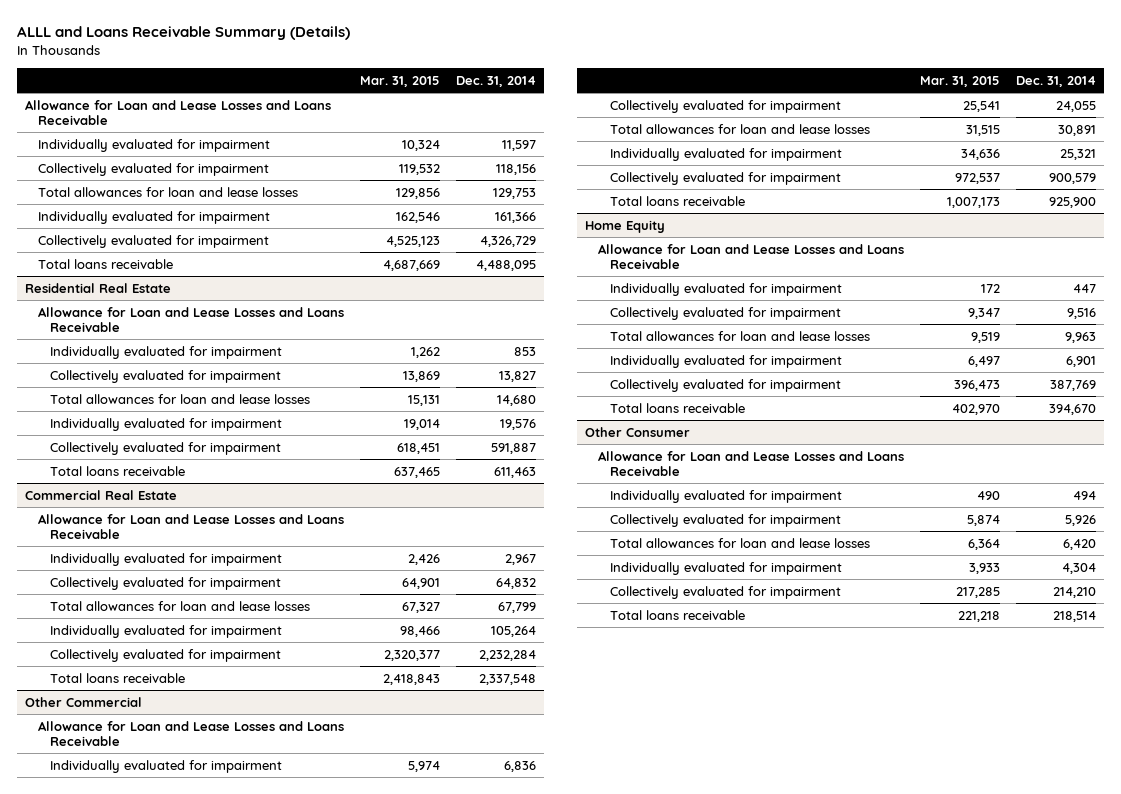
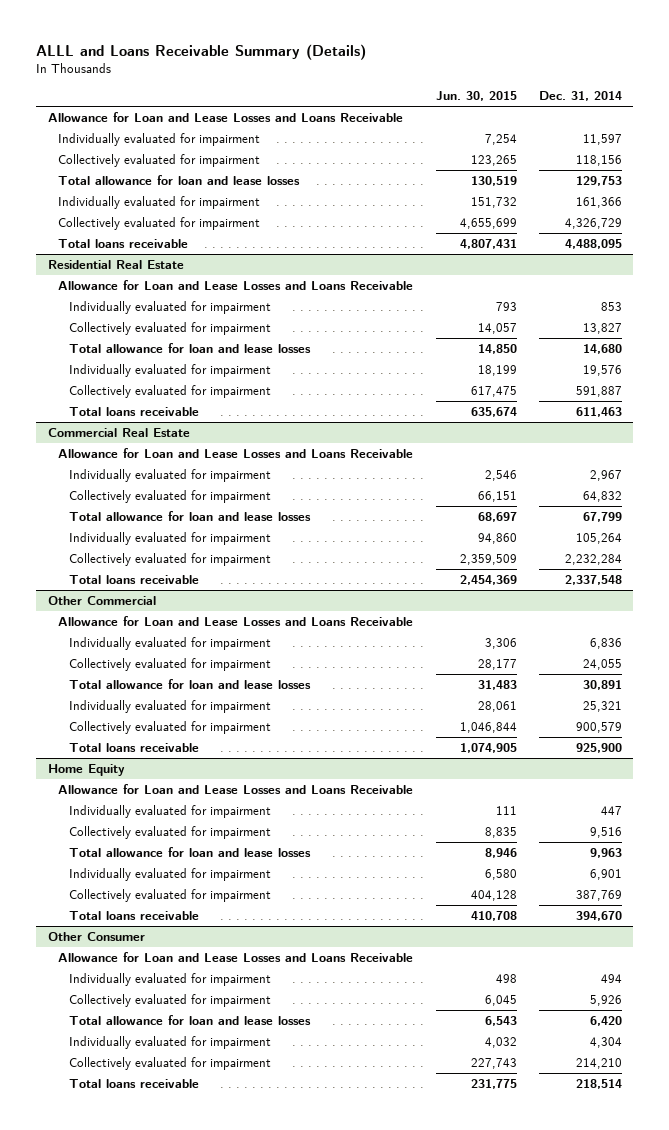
[359,75,440,87] Mar. 31, 2015 -> none
none -> [435,91,517,102] Jun. 30, 2015
[37,186,298,197] Total allowances for loan and lease losses -> [58,174,301,185] Total allowance for loan and lease losses
[50,393,311,404] Total allowances for loan and lease losses -> [68,342,311,353] Total allowance for loan and lease losses
[50,600,311,611] Total allowances for loan and lease losses -> [68,510,311,521] Total allowance for loan and lease losses
[610,123,871,134] Total allowances for loan and lease losses -> [68,678,311,689] Total allowance for loan and lease losses
[610,330,871,341] Total allowances for loan and lease losses -> [68,846,311,857] Total allowance for loan and lease losses
[610,537,871,548] Total allowances for loan and lease losses -> [68,1014,311,1025] Total allowance for loan and lease losses

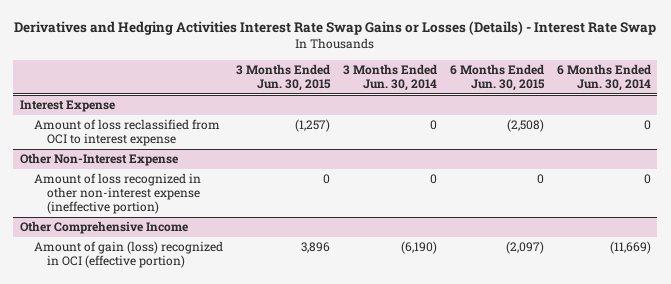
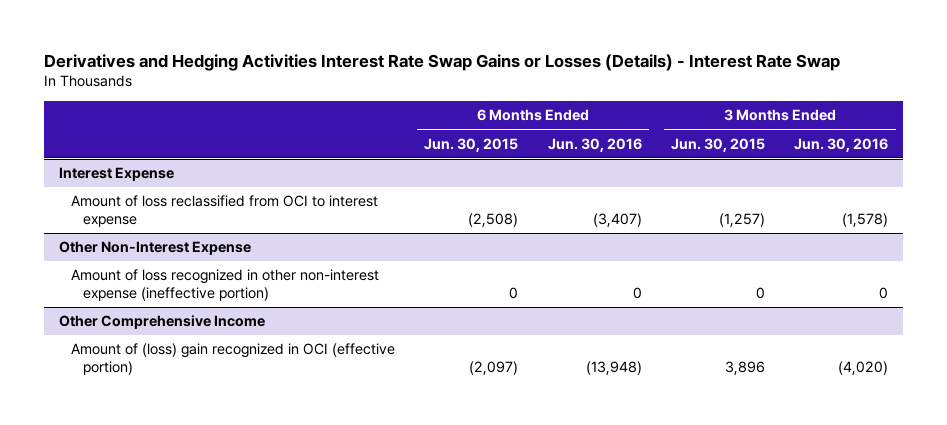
[342,64,437,92] 3 Months Ended Jun. 30, 2014 -> none
[556,64,651,92] 6 Months Ended Jun. 30, 2014 -> none
none -> [547,137,642,152] Jun. 30, 2016
none -> [794,137,889,152] Jun. 30, 2016
[33,241,223,269] Amount of gain (loss) recognized in OCI (effective portion) -> [70,343,395,376] Amount of (loss) gain recognized in OCI (effective portion)

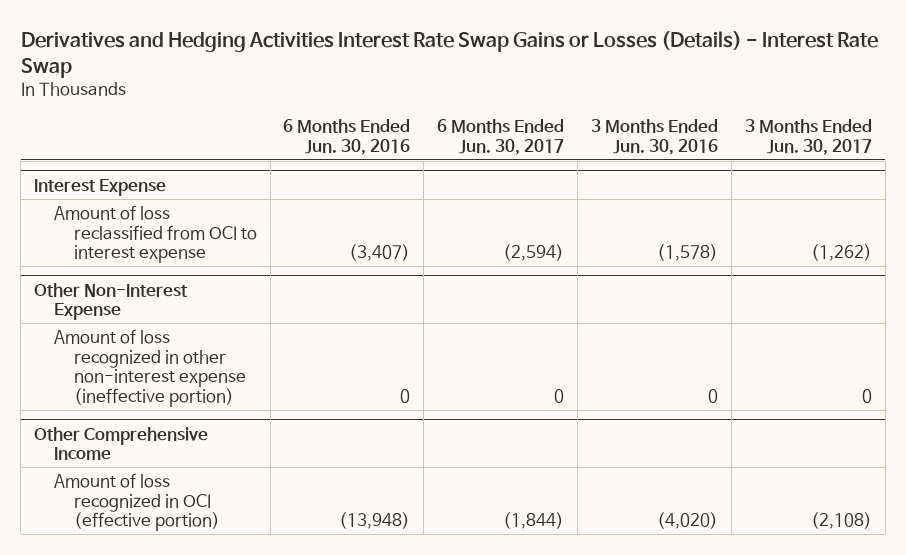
[424,137,519,152] Jun. 30, 2015 -> none
[671,137,766,152] Jun. 30, 2015 -> none
none -> [437,119,565,155] 6 Months Ended Jun. 30, 2017
none -> [744,119,872,155] 3 Months Ended Jun. 30, 2017
[70,343,395,376] Amount of (loss) gain recognized in OCI (effective portion) -> [53,473,220,532] Amount of loss recognized in OCI (effective portion)

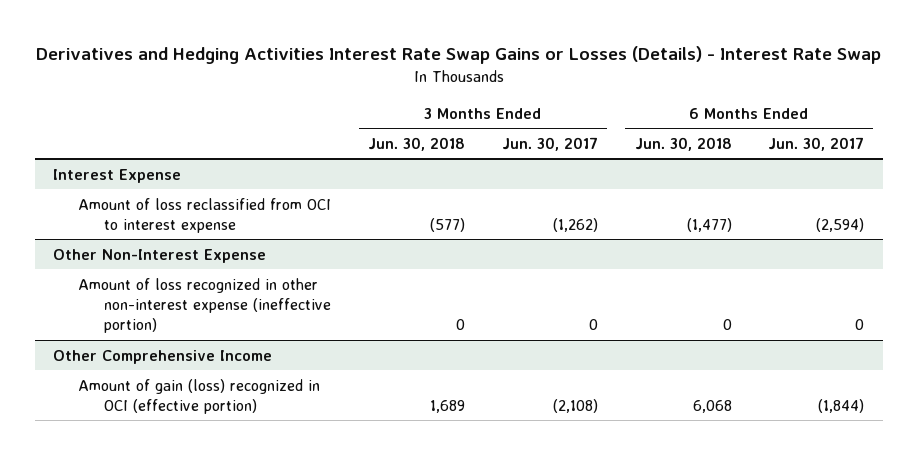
[283,119,411,155] 6 Months Ended Jun. 30, 2016 -> none
[591,119,719,155] 3 Months Ended Jun. 30, 2016 -> none
none -> [368,136,466,151] Jun. 30, 2018
none -> [634,136,732,151] Jun. 30, 2018
[53,473,220,532] Amount of loss recognized in OCI (effective portion) -> [78,378,321,414] Amount of gain (loss) recognized in OCI (effective portion)

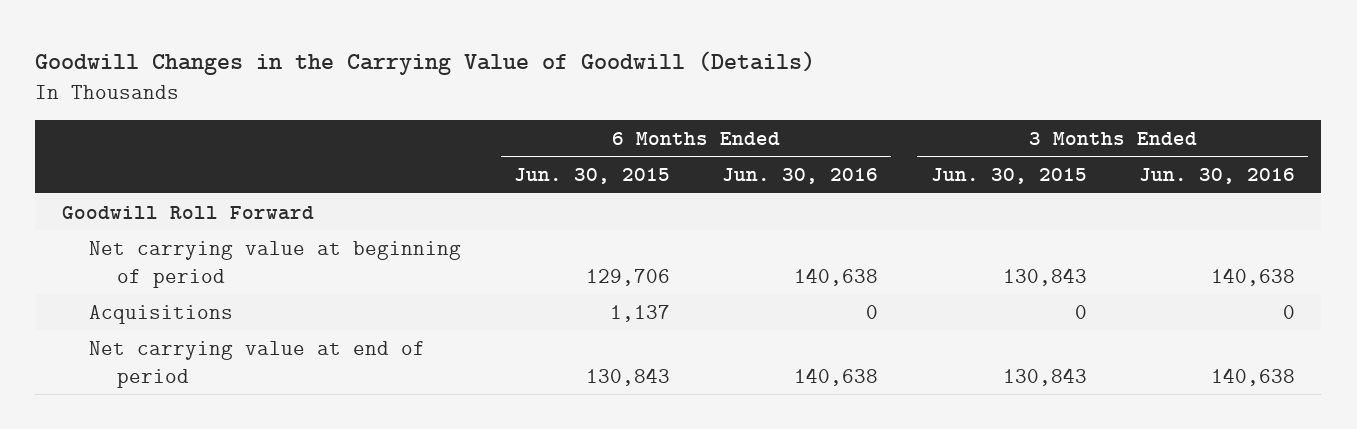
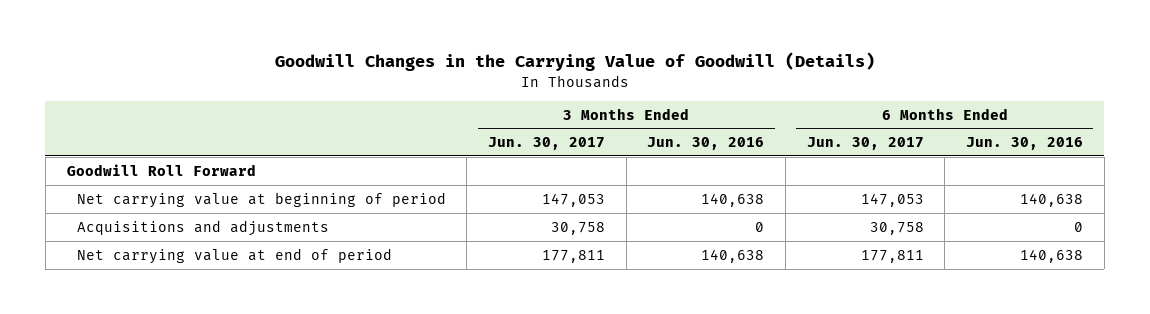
[513,168,670,185] Jun. 30, 2015 -> none
[930,168,1087,185] Jun. 30, 2015 -> none
none -> [488,137,606,151] Jun. 30, 2017
none -> [806,137,924,151] Jun. 30, 2017
[89,304,234,324] Acquisitions -> [76,219,329,236] Acquisitions and adjustments

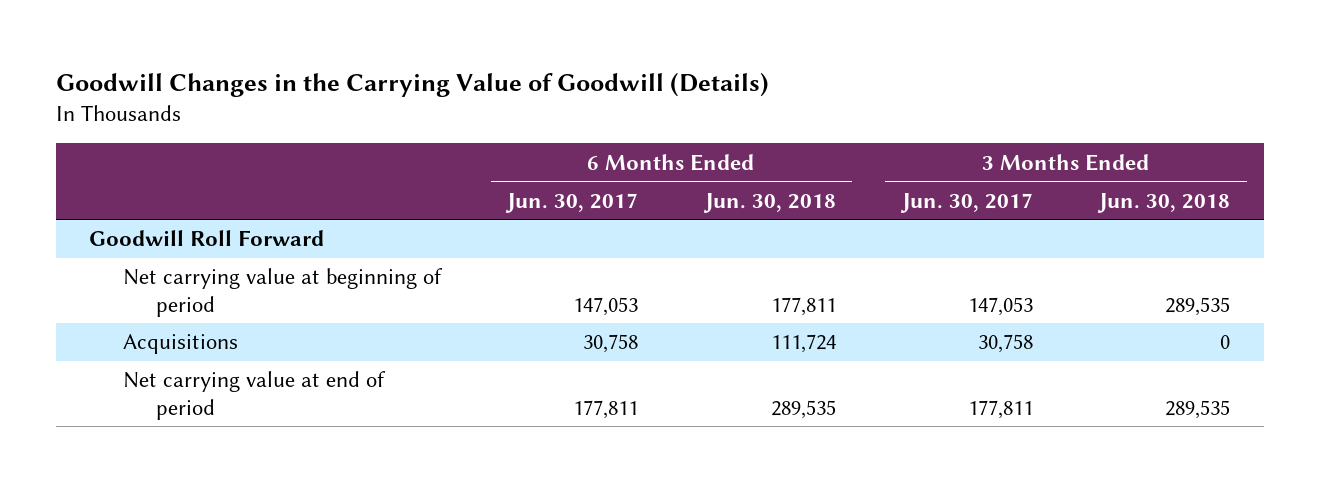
[647,137,765,151] Jun. 30, 2016 -> none
[965,137,1083,151] Jun. 30, 2016 -> none
none -> [702,192,836,213] Jun. 30, 2018
none -> [1097,192,1231,213] Jun. 30, 2018
[76,219,329,236] Acquisitions and adjustments -> [122,334,238,355] Acquisitions

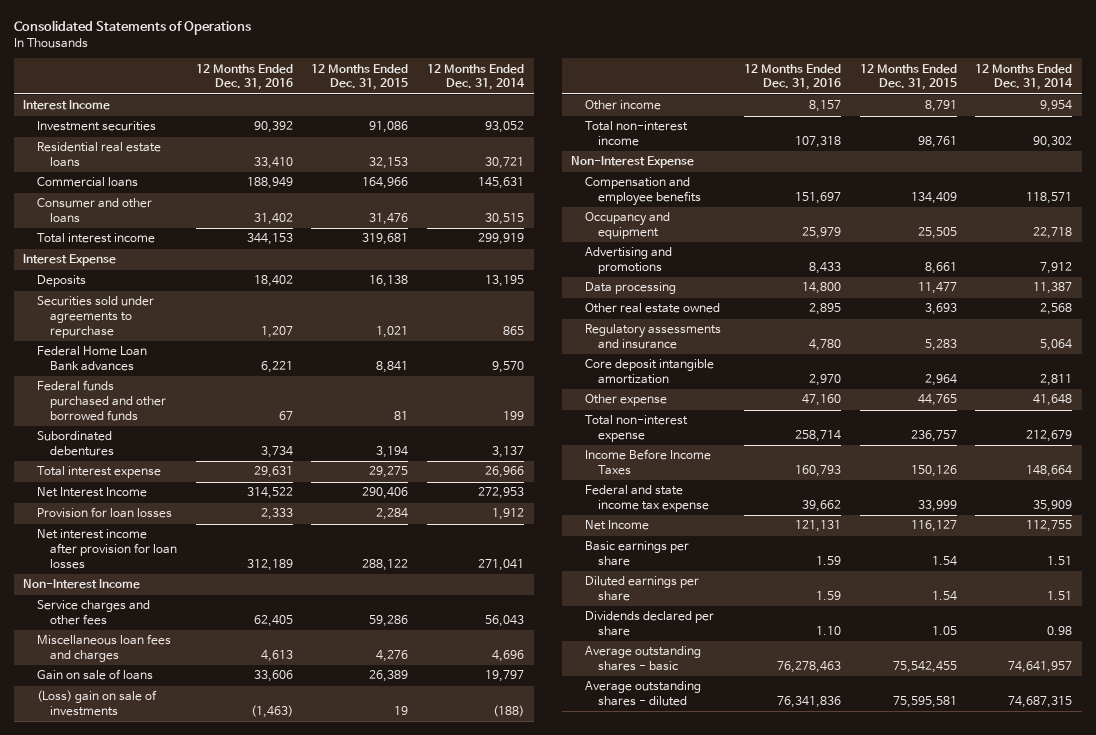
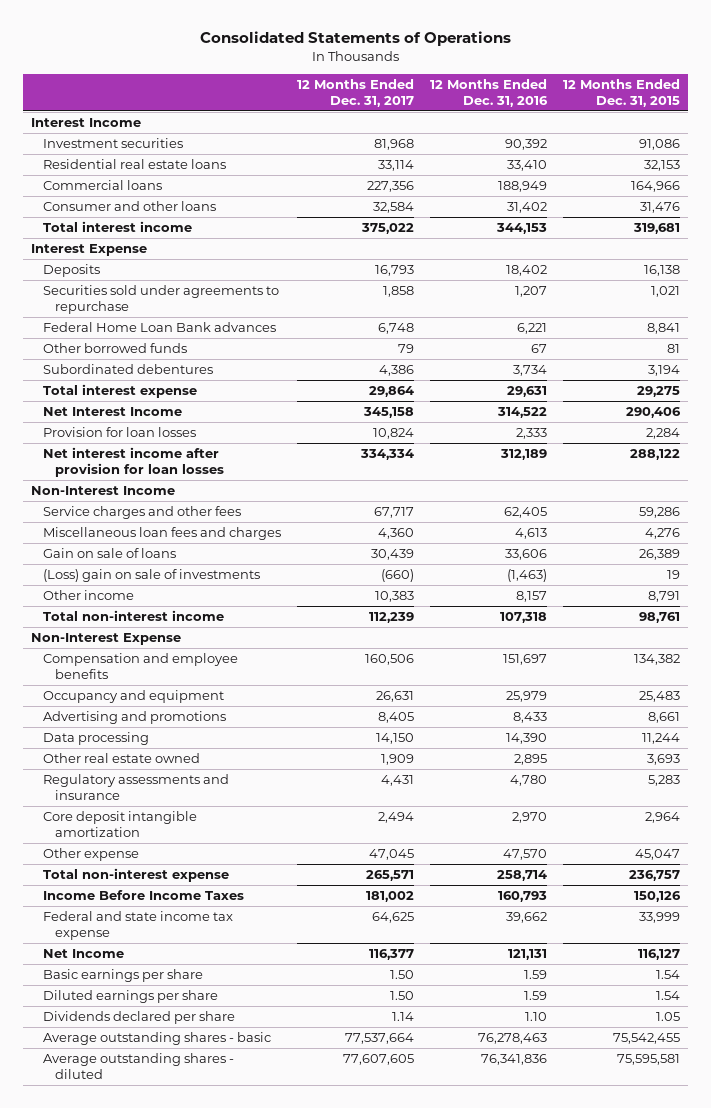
[427,63,526,91] 12 Months Ended Dec. 31, 2014 -> none
none -> [297,78,415,107] 12 Months Ended Dec. 31, 2017
[36,380,167,421] Federal funds purchased and other borrowed funds -> [43,343,188,354] Other borrowed funds
[910,192,957,205] 134,409 -> [634,654,681,666] 134,382
[917,227,957,240] 25,505 -> [639,691,681,703] 25,483
[801,282,841,295] 14,800 -> [506,733,548,745] 14,390
[917,282,957,295] 11,477 -> [642,733,681,745] 11,244
[801,394,841,407] 47,160 -> [503,849,548,861] 47,570
[917,394,957,407] 44,765 -> [635,849,681,861] 45,047

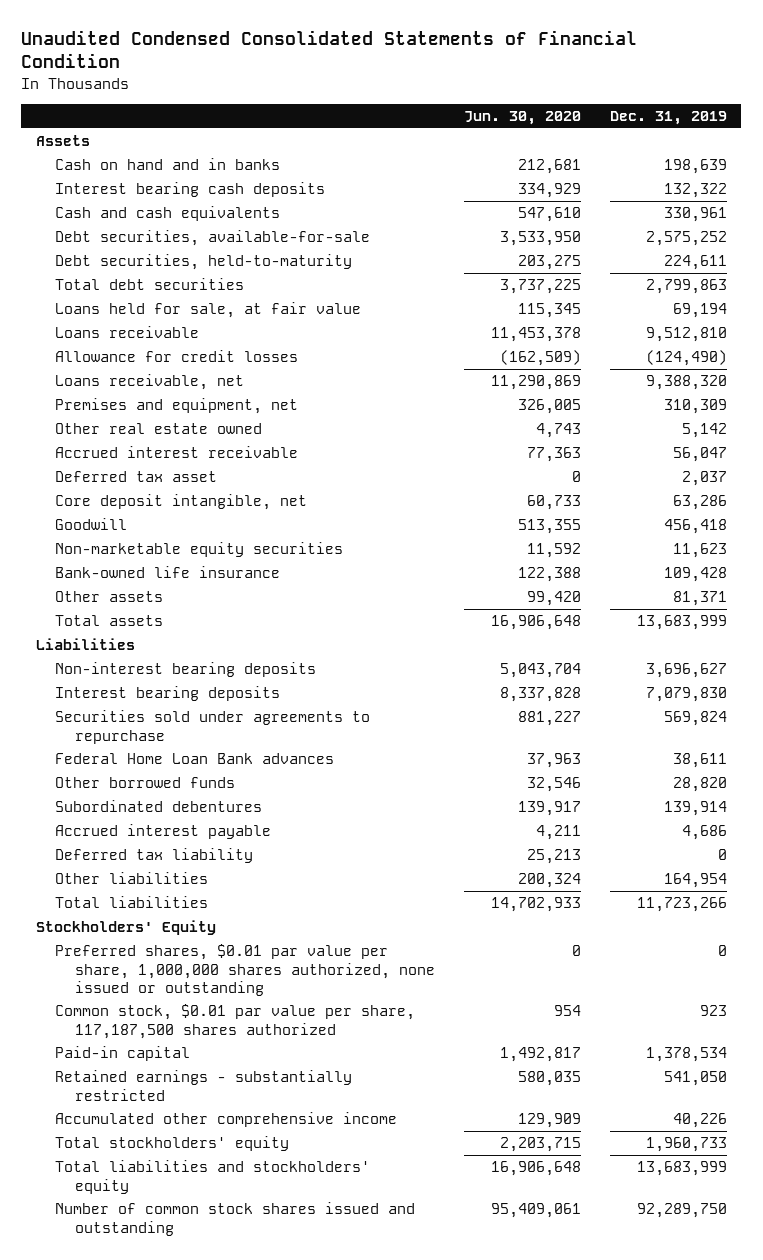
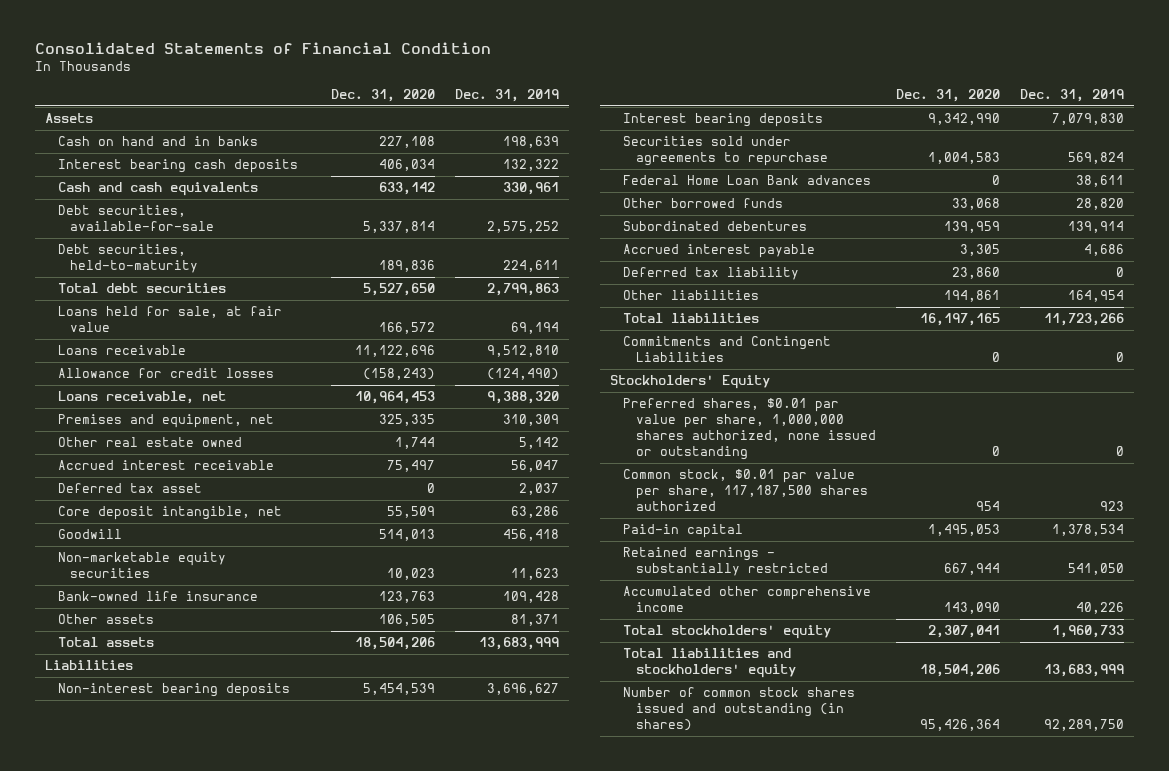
[21,29,638,69] Unaudited Condensed Consolidated Statements of Financial Condition -> [34,42,491,55] Consolidated Statements of Financial Condition
[463,111,581,126] Jun. 30, 2020 -> none
none -> [330,89,435,103] Dec. 31, 2020
none -> [622,336,831,363] Commitments and Contingent Liabilities
[55,1202,416,1236] Number of common stock shares issued and outstanding -> [622,687,855,732] Number of common stock shares issued and outstanding (in shares)

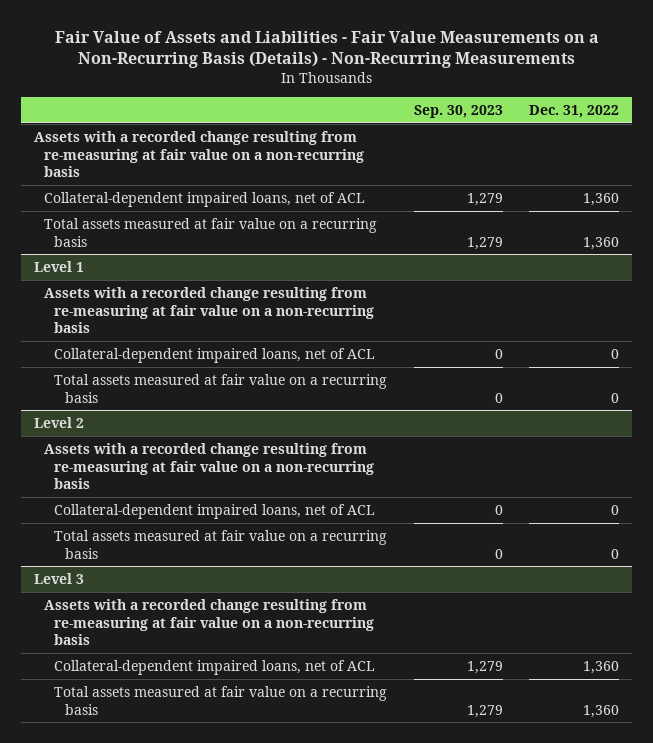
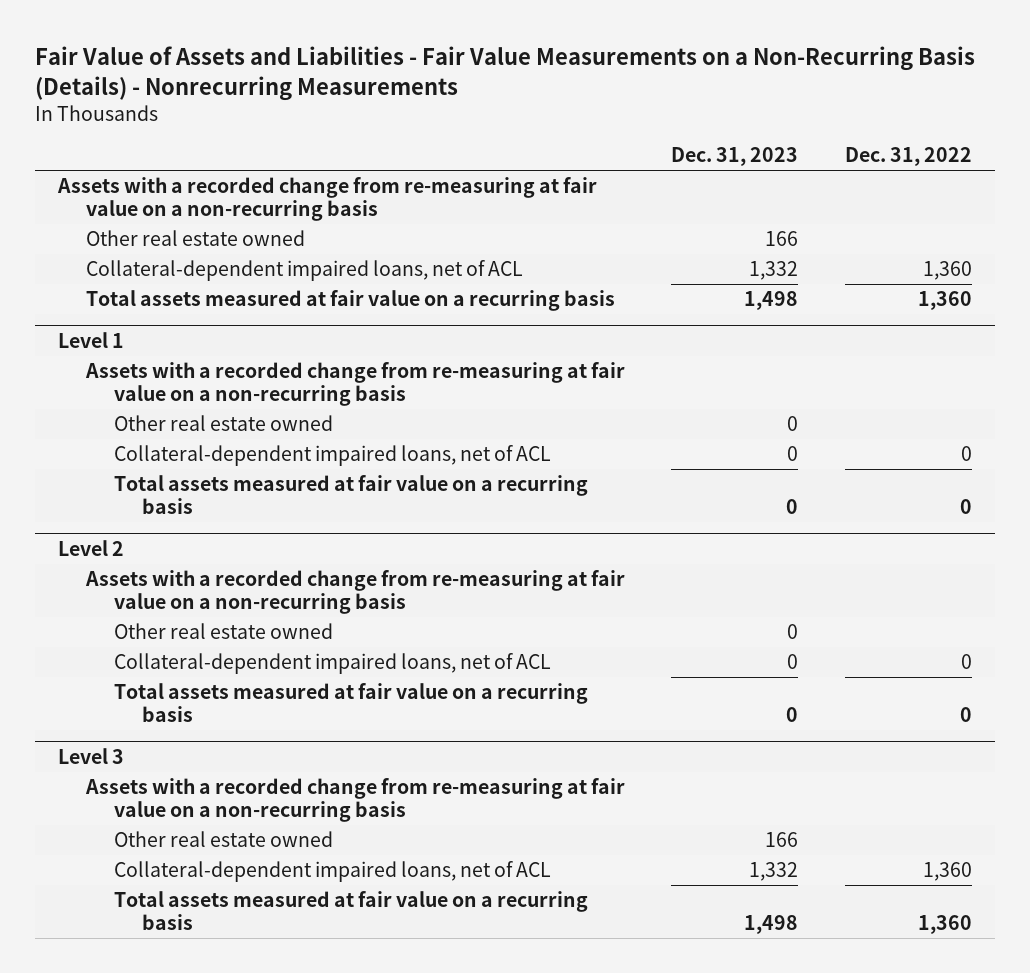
[54,30,599,69] Fair Value of Assets and Liabilities - Fair Value Measurements on a Non-Recurring Basis (Details) - Non-Recurring Measurements -> [34,45,975,101] Fair Value of Assets and Liabilities - Fair Value Measurements on a Non-Recurring Basis (Details) - Nonrecurring Measurements
[413,105,503,119] Sep. 30, 2023 -> none
none -> [671,147,799,167] Dec. 31, 2023
[34,130,365,178] Assets with a recorded change resulting from re-measuring at fair value on a non-recurring basis -> [56,177,597,222] Assets with a recorded change from re-measuring at fair value on a non-recurring basis
none -> [86,230,306,247] Other real estate owned
[44,286,375,334] Assets with a recorded change resulting from re-measuring at fair value on a non-recurring basis -> [85,362,626,407] Assets with a recorded change from re-measuring at fair value on a non-recurring basis
none -> [114,415,334,432] Other real estate owned
[44,442,375,490] Assets with a recorded change resulting from re-measuring at fair value on a non-recurring basis -> [85,570,626,615] Assets with a recorded change from re-measuring at fair value on a non-recurring basis
none -> [114,623,334,640] Other real estate owned
[44,598,375,646] Assets with a recorded change resulting from re-measuring at fair value on a non-recurring basis -> [85,778,626,823] Assets with a recorded change from re-measuring at fair value on a non-recurring basis
none -> [114,831,334,848] Other real estate owned

